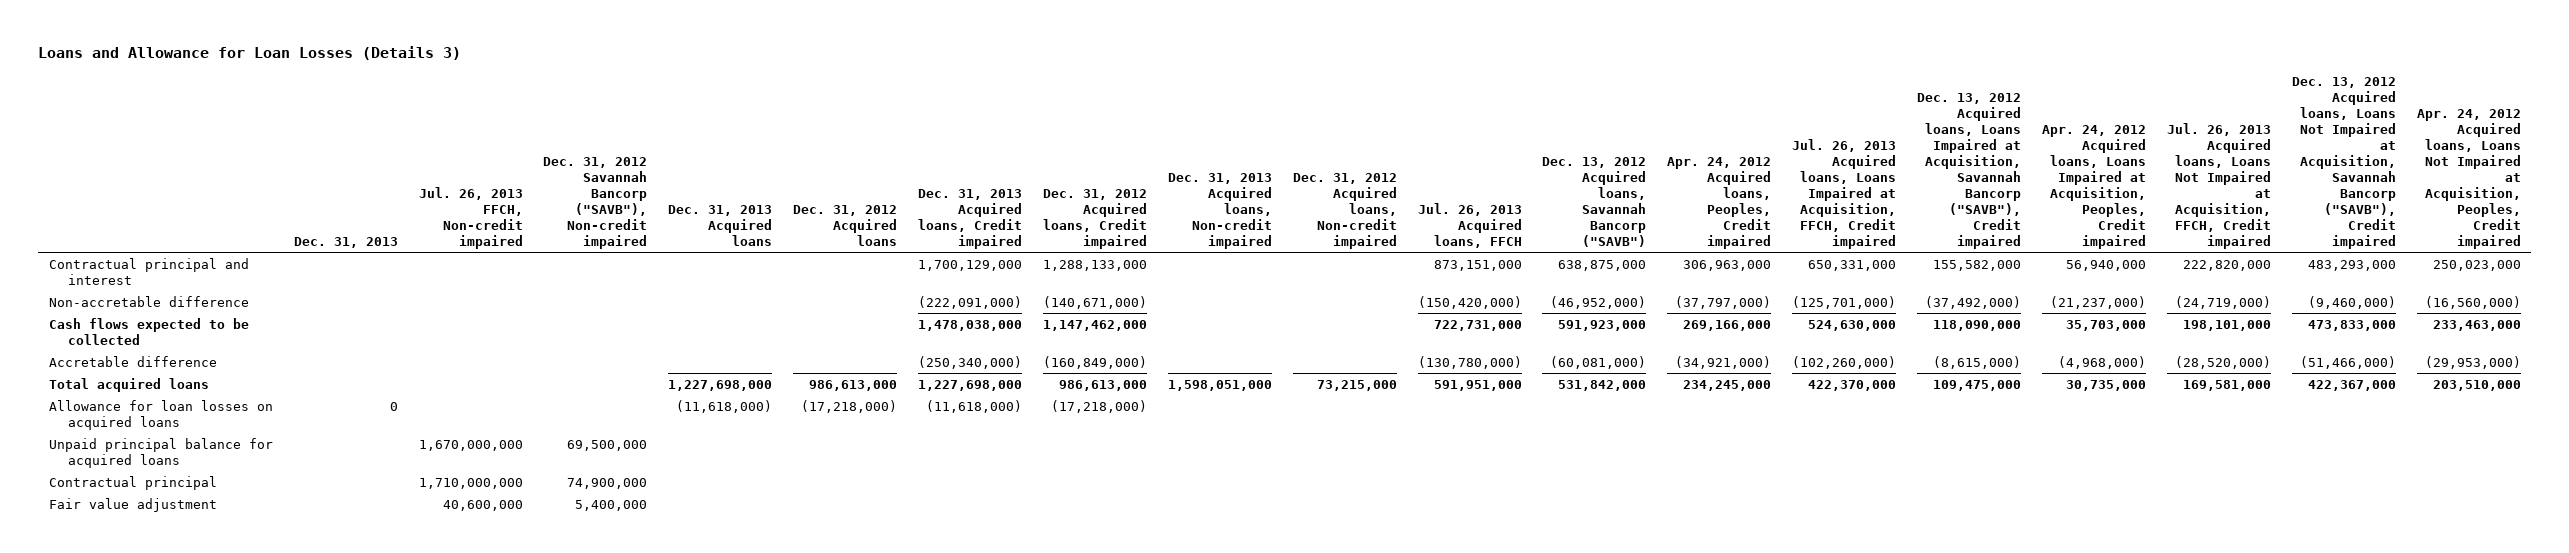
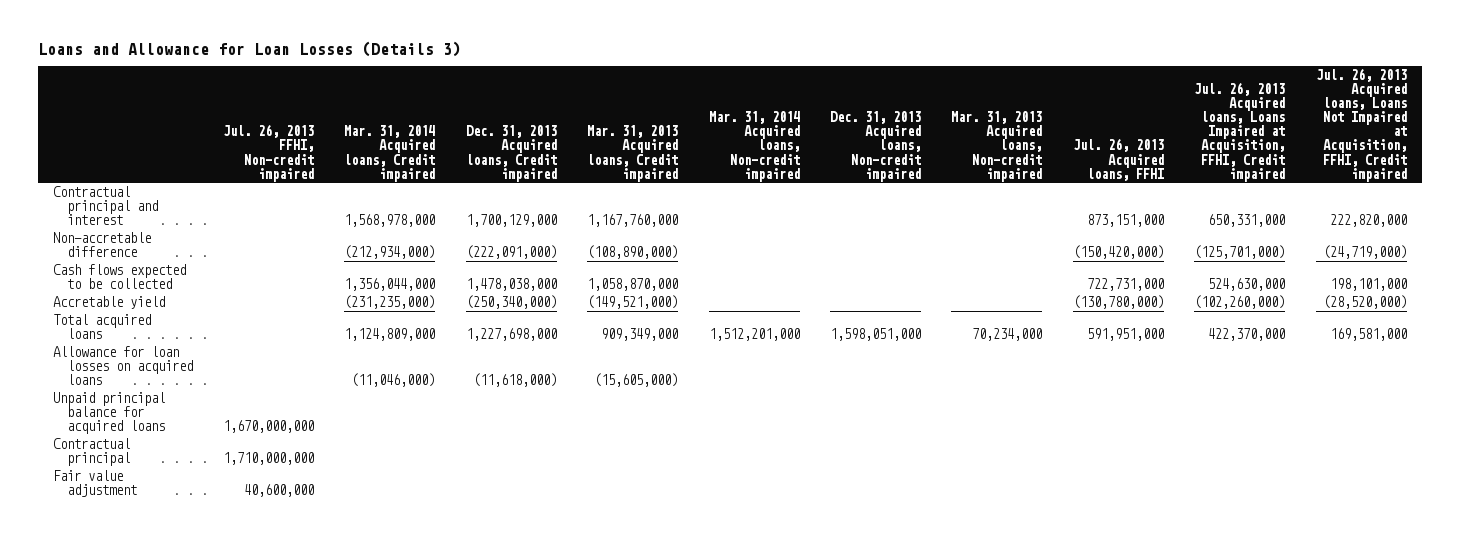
[293,236,398,248] Dec. 31, 2013 -> none
[418,186,523,249] Jul. 26, 2013 FFCH, Non-credit impaired -> none
[543,156,648,249] Dec. 31, 2012 Savannah Bancorp ("SAVB"), Non-credit impaired -> none
[668,204,773,246] Dec. 31, 2013 Acquired loans -> none
[793,204,898,246] Dec. 31, 2012 Acquired loans -> none
[1042,188,1147,249] Dec. 31, 2012 Acquired loans, Credit impaired -> none
[1292,172,1397,249] Dec. 31, 2012 Acquired loans, Non-credit impaired -> none
[1417,202,1522,248] Jul. 26, 2013 Acquired loans, FFCH -> none
[1542,156,1647,247] Dec. 13, 2012 Acquired loans, Savannah Bancorp ("SAVB") -> none
[1667,156,1772,249] Apr. 24, 2012 Acquired loans, Peoples, Credit impaired -> none
[1792,138,1897,249] Jul. 26, 2013 Acquired loans, Loans Impaired at Acquisition, FFCH, Credit impaired -> none
[1917,92,2022,249] Dec. 13, 2012 Acquired loans, Loans Impaired at Acquisition, Savannah Bancorp ("SAVB"), Credit impaired -> none
[2041,124,2146,249] Apr. 24, 2012 Acquired loans, Loans Impaired at Acquisition, Peoples, Credit impaired -> none
[2166,122,2271,249] Jul. 26, 2013 Acquired loans, Loans Not Impaired at Acquisition, FFCH, Credit impaired -> none
[2291,76,2396,249] Dec. 13, 2012 Acquired loans, Loans Not Impaired at Acquisition, Savannah Bancorp ("SAVB"), Credit impaired -> none
[2416,108,2521,249] Apr. 24, 2012 Acquired loans, Loans Not Impaired at Acquisition, Peoples, Credit impaired -> none
none -> [223,124,315,182] Jul. 26, 2013 FFHI, Non-credit impaired
none -> [344,125,436,182] Mar. 31, 2014 Acquired loans, Credit impaired
none -> [587,125,679,182] Mar. 31, 2013 Acquired loans, Credit impaired
none -> [708,111,800,182] Mar. 31, 2014 Acquired loans, Non-credit impaired
none -> [951,111,1043,182] Mar. 31, 2013 Acquired loans, Non-credit impaired
none -> [1072,138,1164,181] Jul. 26, 2013 Acquired loans, FFHI
none -> [1194,82,1286,182] Jul. 26, 2013 Acquired loans, Loans Impaired at Acquisition, FFHI, Credit impaired
none -> [1315,68,1407,182] Jul. 26, 2013 Acquired loans, Loans Not Impaired at Acquisition, FFHI, Credit impaired
[48,355,217,367] Accretable difference -> [53,296,166,310] Accretable yield

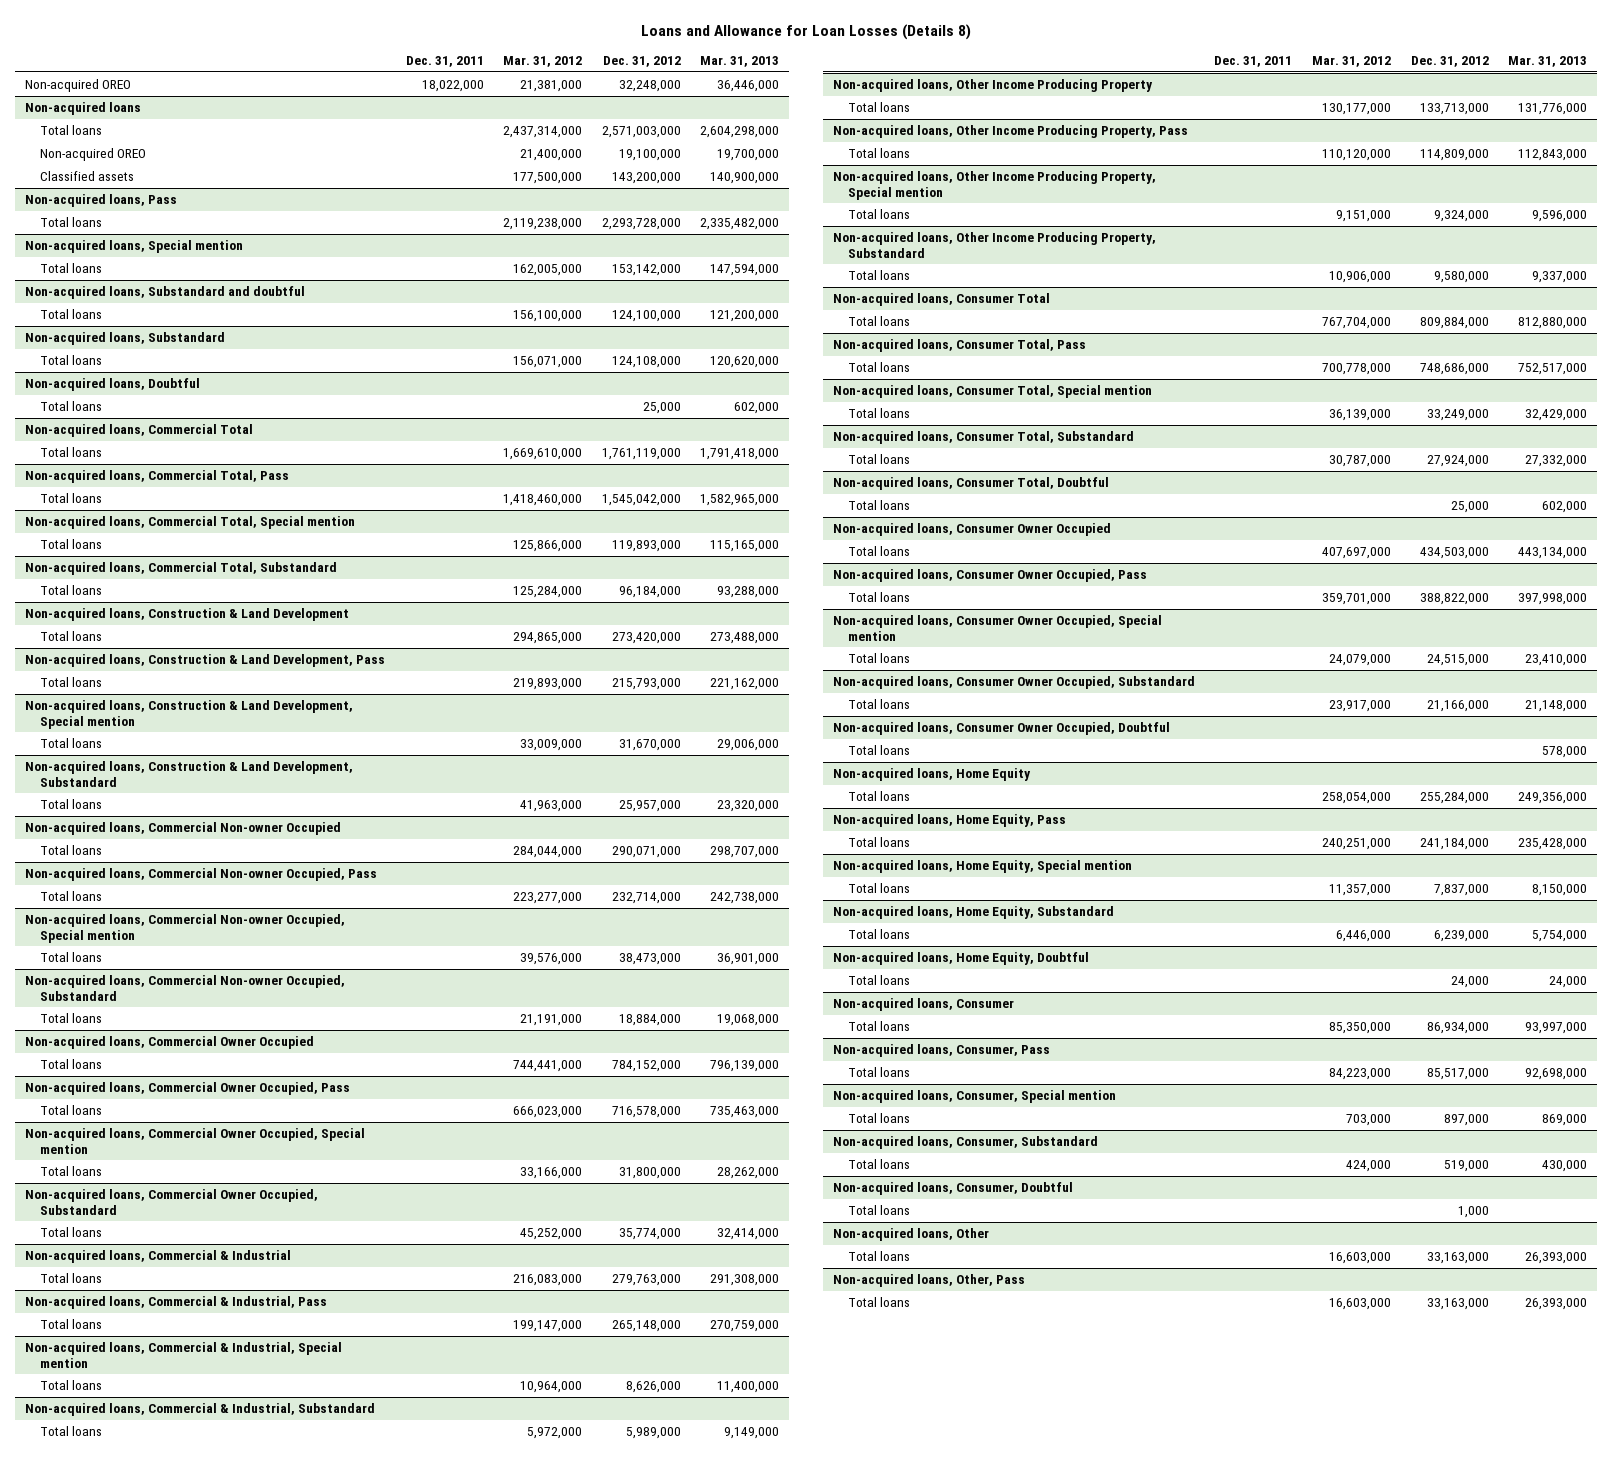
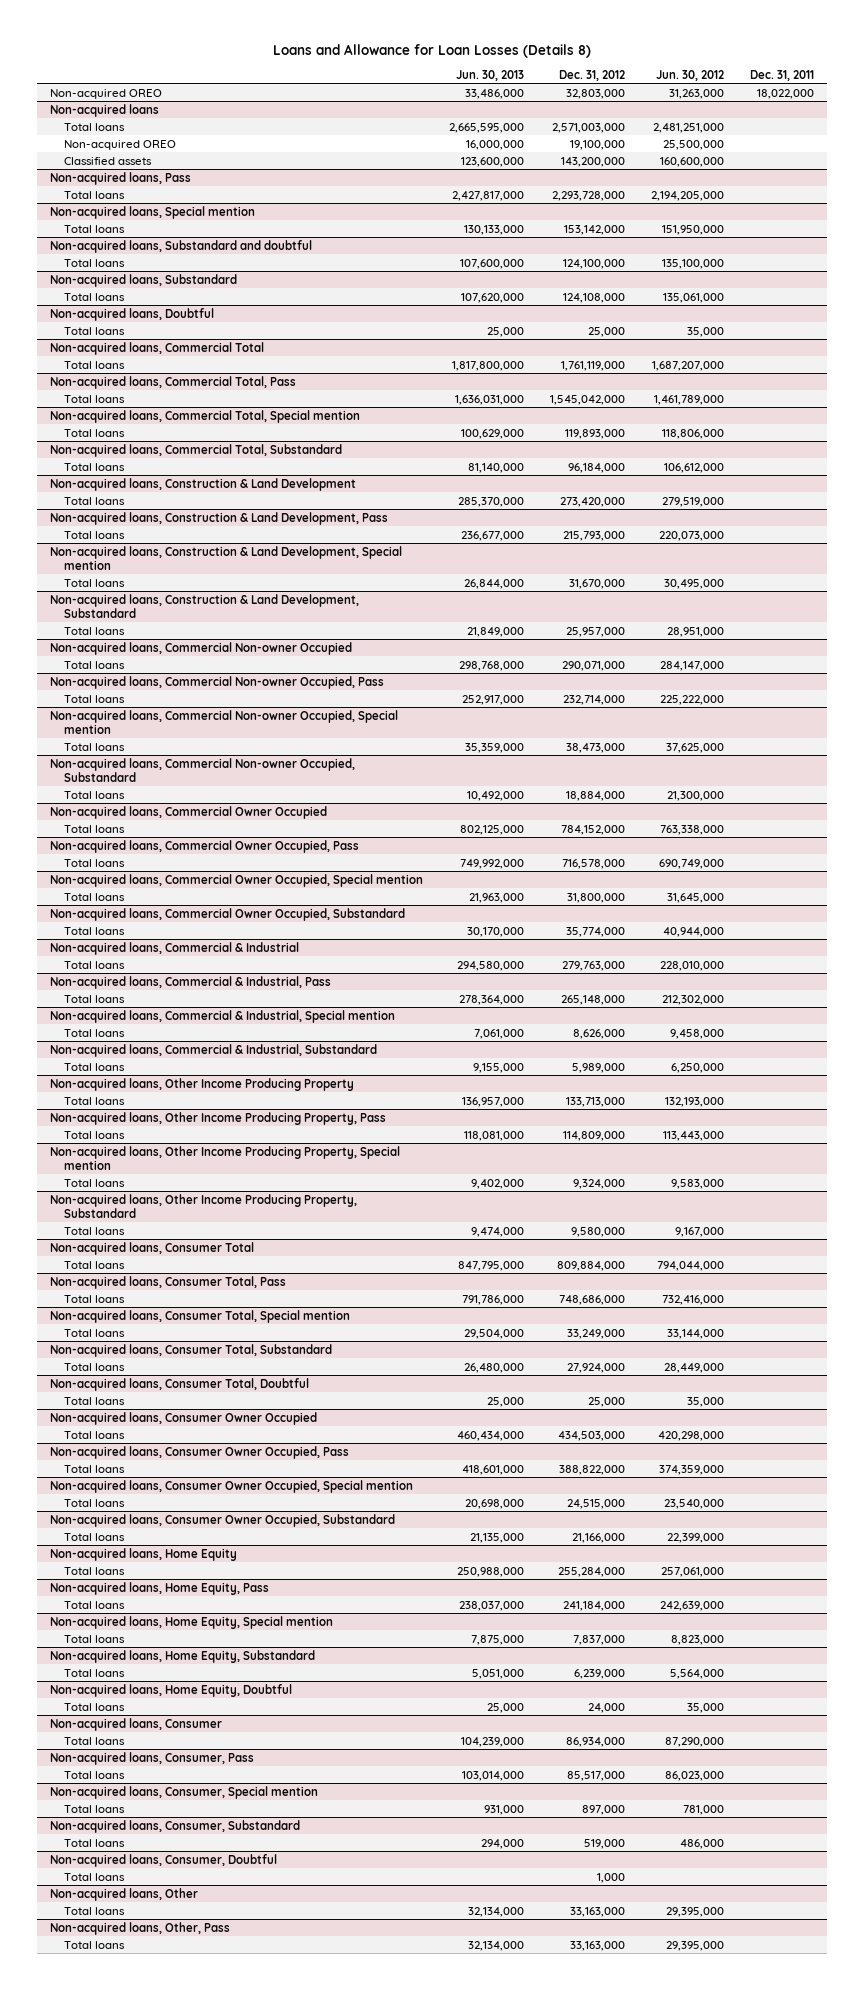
[503,56,583,68] Mar. 31, 2012 -> none
[700,56,780,68] Mar. 31, 2013 -> none
none -> [455,69,524,81] Jun. 30, 2013
none -> [655,69,724,81] Jun. 30, 2012
[618,80,681,93] 32,248,000 -> [565,88,625,99] 32,803,000
[832,722,1170,736] Non-acquired loans, Consumer Owner Occupied, Doubtful -> none
[848,745,911,756] Total loans -> none

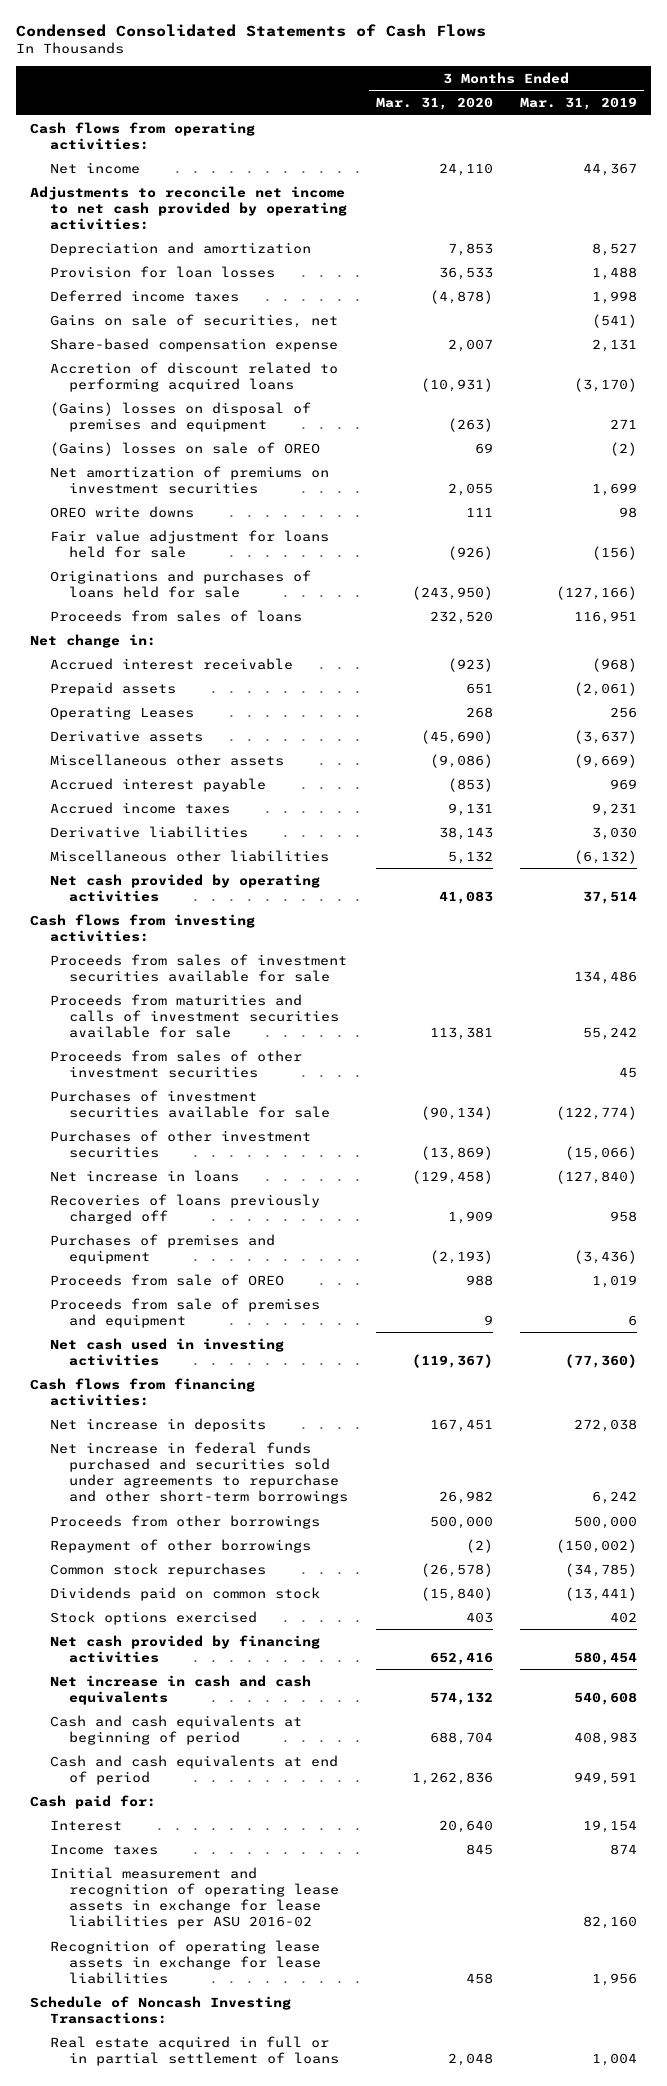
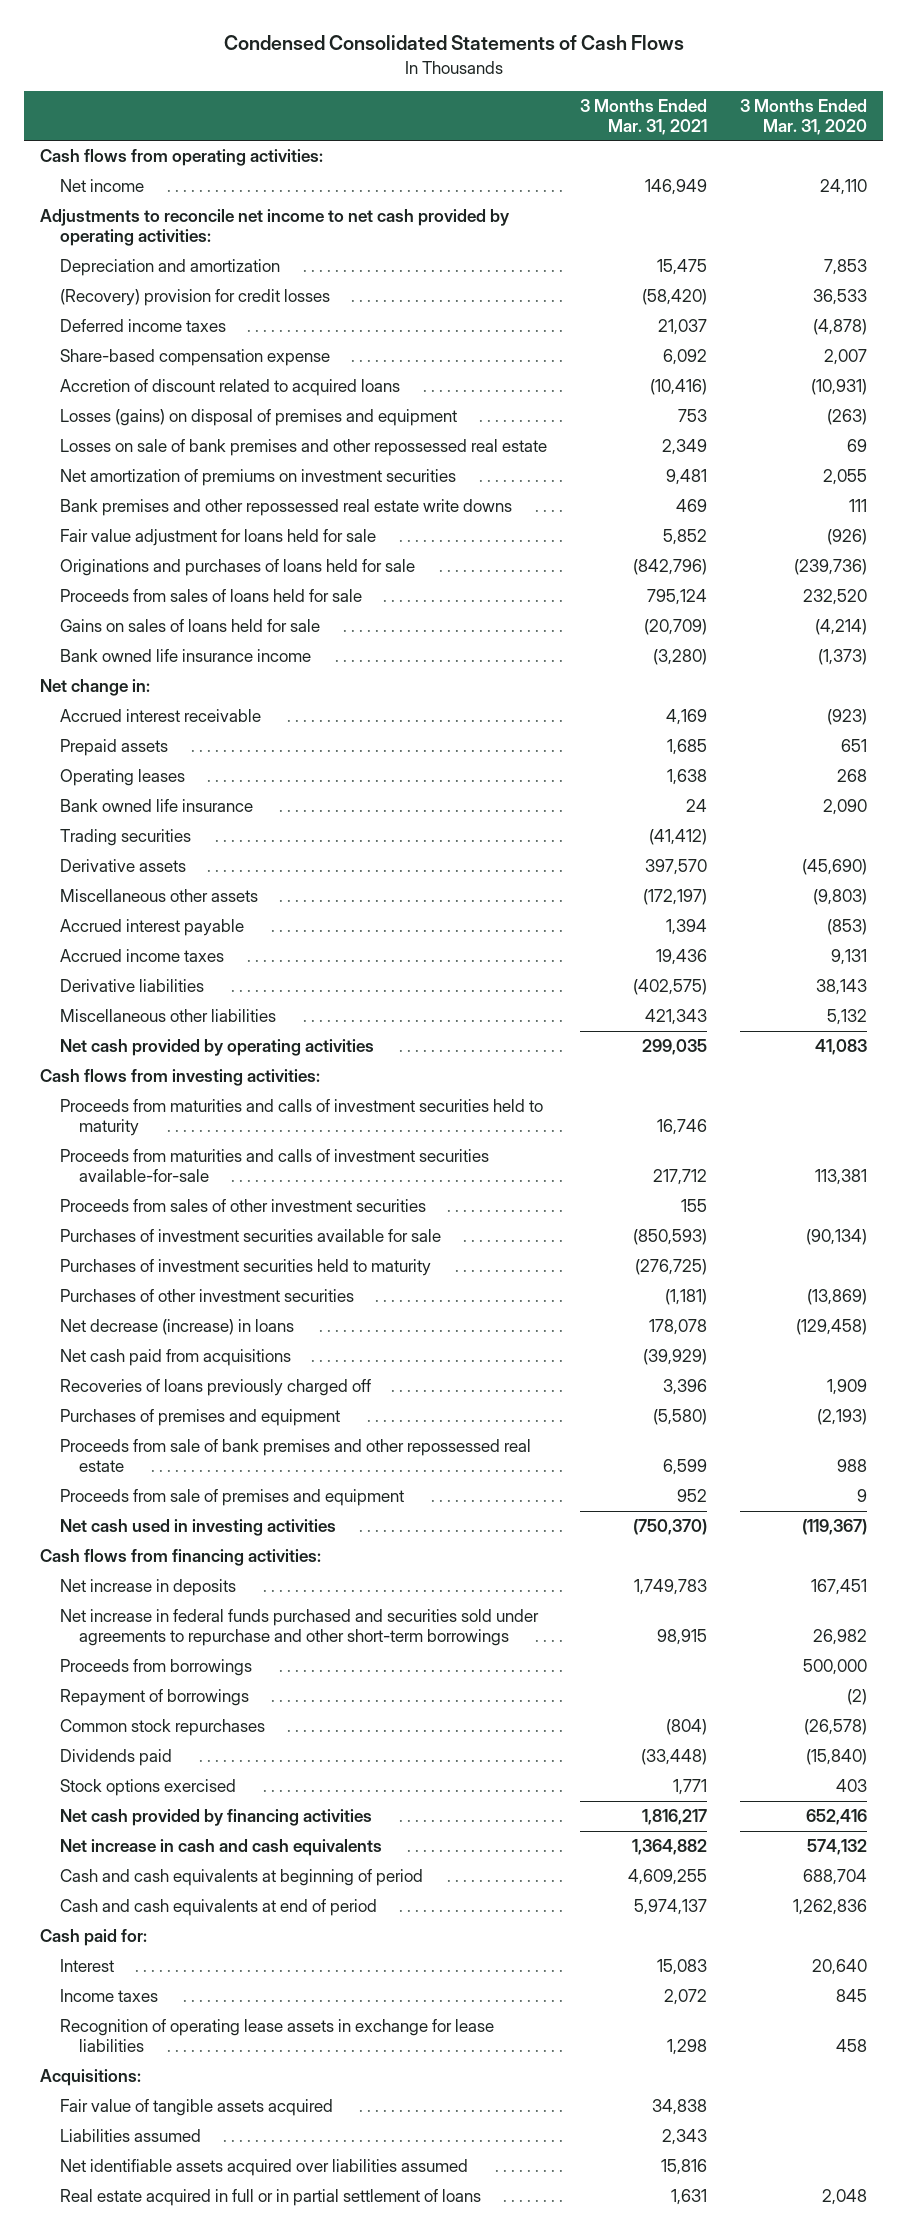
[520,96,638,110] Mar. 31, 2019 -> none
none -> [579,98,707,135] 3 Months Ended Mar. 31, 2021
[49,265,275,278] Provision for loan losses -> [59,288,330,306] (Recovery) provision for credit losses
[49,313,338,328] Gains on sale of securities, net -> none
[49,361,338,392] Accretion of discount related to performing acquired loans -> [59,378,400,396] Accretion of discount related to acquired loans
[49,401,311,432] (Gains) losses on disposal of premises and equipment -> [59,408,457,426] Losses (gains) on disposal of premises and equipment
[49,441,320,456] (Gains) losses on sale of OREO -> [59,438,547,456] Losses on sale of bank premises and other repossessed real estate
[49,505,194,518] OREO write downs -> [59,498,512,516] Bank premises and other repossessed real estate write downs
[411,585,493,600] (243,950) -> [793,558,867,575] (239,736)
[49,609,302,622] Proceeds from sales of loans -> [59,588,362,602] Proceeds from sales of loans held for sale
none -> [59,618,320,632] Gains on sales of loans held for sale
none -> [59,648,311,662] Bank owned life insurance income
[49,705,194,720] Operating Leases -> [59,768,185,786] Operating leases
none -> [59,798,253,812] Bank owned life insurance
none -> [59,828,191,846] Trading securities
[429,753,493,768] (9,086) -> [812,888,867,905] (9,803)
[49,953,347,982] Proceeds from sales of investment securities available for sale -> none
none -> [59,1098,543,1137] Proceeds from maturities and calls of investment securities held to maturity
[49,993,340,1038] Proceeds from maturities and calls of investment securities available for sale -> [59,1148,489,1183] Proceeds from maturities and calls of investment securities available-for-sale
none -> [59,1258,431,1276] Purchases of investment securities held to maturity
[49,1169,239,1182] Net increase in loans -> [59,1318,294,1335] Net decrease (increase) in loans
none -> [59,1348,291,1366] Net cash paid from acquisitions
[49,1273,284,1286] Proceeds from sale of OREO -> [59,1438,531,1473] Proceeds from sale of bank premises and other repossessed real estate
[49,1514,320,1529] Proceeds from other borrowings -> [59,1658,252,1676] Proceeds from borrowings
[49,1538,311,1553] Repayment of other borrowings -> [59,1688,249,1706] Repayment of borrowings
[49,1586,320,1601] Dividends paid on common stock -> [59,1748,172,1766] Dividends paid
[49,1866,340,1929] Initial measurement and recognition of operating lease assets in exchange for lease liabilities per ASU 2016-02 -> none
[29,1995,291,2024] Schedule of Noncash Investing Transactions: -> none
none -> [40,2068,142,2086] Acquisitions:
none -> [59,2098,333,2116] Fair value of tangible assets acquired
none -> [59,2128,201,2142] Liabilities assumed
none -> [59,2158,468,2176] Net identifiable assets acquired over liabilities assumed

